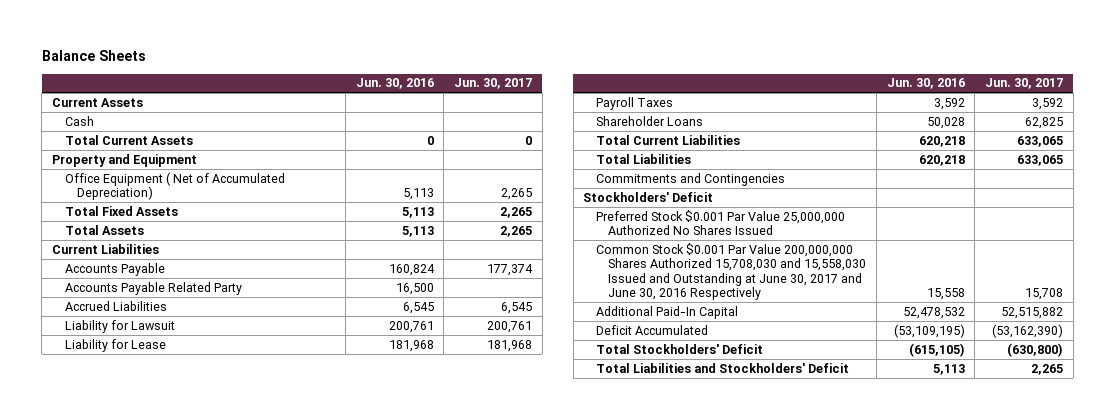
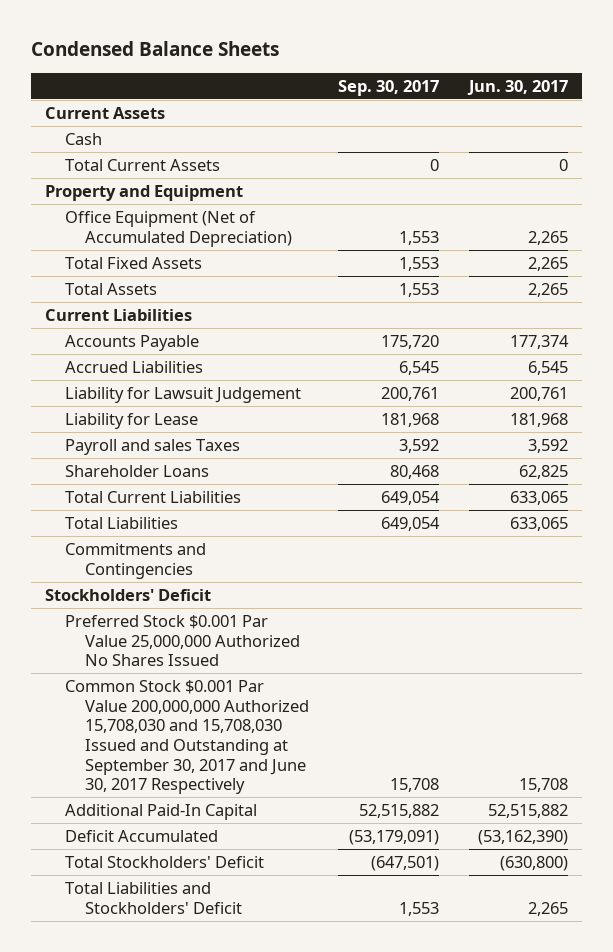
[41,50,146,62] Balance Sheets -> [30,41,279,57] Condensed Balance Sheets
[355,78,434,90] Jun. 30, 2016 -> none
none -> [338,79,440,96] Sep. 30, 2017
[64,171,285,201] Office Equipment ( Net of Accumulated Depreciation) -> [65,210,292,247] Office Equipment (Net of Accumulated Depreciation)
[64,281,242,295] Accounts Payable Related Party -> none
[64,319,175,333] Liability for Lawsuit -> [65,386,302,403] Liability for Lawsuit Judgement
[595,96,673,110] Payroll Taxes -> [65,438,241,455] Payroll and sales Taxes
[595,242,867,300] Common Stock $0.001 Par Value 200,000,000 Shares Authorized 15,708,030 and 15,558,030 Issued and Outstanding at June 30, 2017 and June 30, 2016 Respectively -> [65,679,309,795] Common Stock $0.001 Par Value 200,000,000 Authorized 15,708,030 and 15,708,030 Issued and Outstanding at September 30, 2017 and June 30, 2017 Respectively

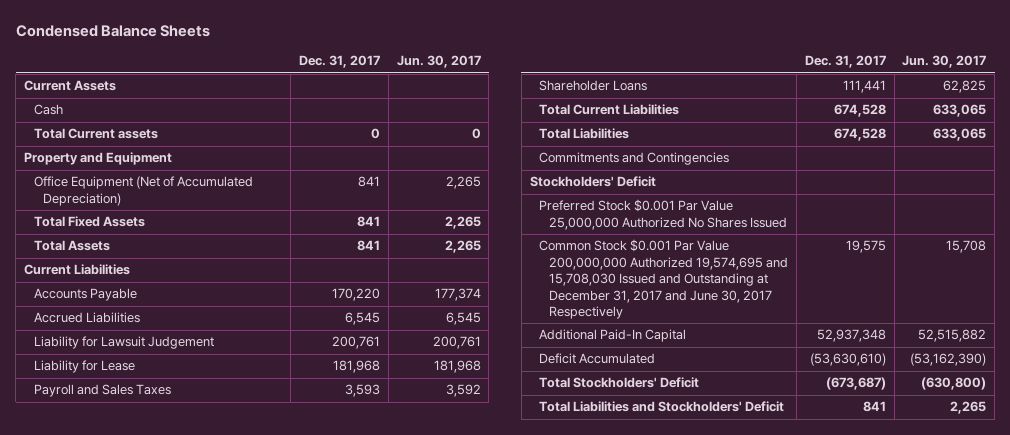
[338,79,440,96] Sep. 30, 2017 -> none
none -> [298,55,380,69] Dec. 31, 2017
[65,158,221,171] Total Current Assets -> [33,128,158,140] Total Current assets
[65,438,241,455] Payroll and sales Taxes -> [33,384,171,398] Payroll and Sales Taxes
[65,679,309,795] Common Stock $0.001 Par Value 200,000,000 Authorized 15,708,030 and 15,708,030 Issued and Outstanding at September 30, 2017 and June 30, 2017 Respectively -> [539,239,788,320] Common Stock $0.001 Par Value 200,000,000 Authorized 19,574,695 and 15,708,030 Issued and Outstanding at December 31, 2017 and June 30, 2017 Respectively

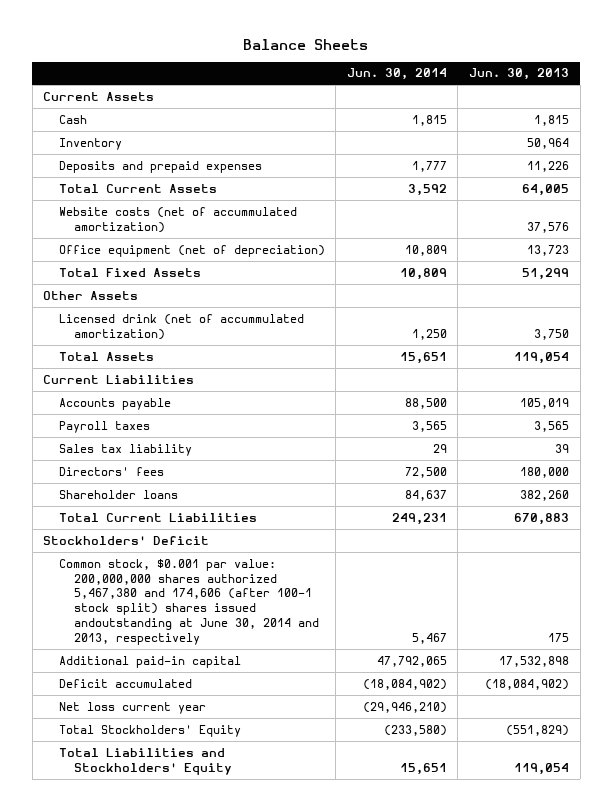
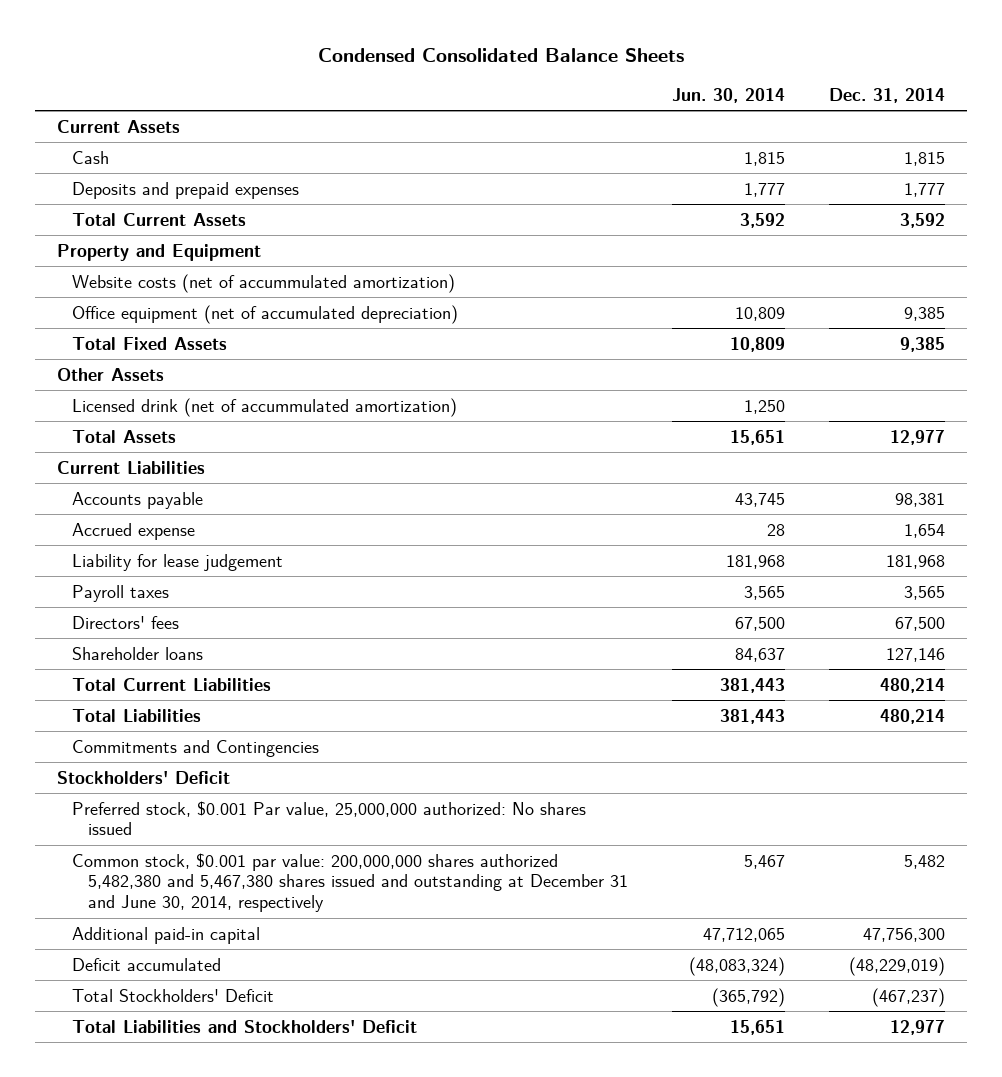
[243,38,369,50] Balance Sheets -> [317,47,684,62] Condensed Consolidated Balance Sheets
[469,68,570,81] Jun. 30, 2013 -> none
none -> [828,87,945,103] Dec. 31, 2014
[58,137,122,150] Inventory -> none
none -> [56,243,261,261] Property and Equipment
[58,244,325,257] Office equipment (net of depreciation) -> [72,304,459,324] Office equipment (net of accumulated depreciation)
[404,397,447,409] 88,500 -> [734,492,785,507] 43,745
none -> [72,522,196,540] Accrued expense
none -> [72,553,284,571] Liability for lease judgement
[58,443,192,456] Sales tax liability -> none
[404,466,447,478] 72,500 -> [734,616,785,631] 67,500
[391,512,447,525] 249,231 -> [719,677,785,693] 381,443
none -> [72,708,202,722] Total Liabilities
none -> [72,739,320,757] Commitments and Contingencies
[58,701,206,714] Net loss current year -> none
none -> [72,800,587,836] Preferred stock, $0.001 Par value, 25,000,000 authorized: No shares issued
[58,558,320,645] Common stock, $0.001 par value: 200,000,000 shares authorized 5,467,380 and 174,606 (after 100-1 stock split) shares issued andoutstanding at June 30, 2014 and 2013, respectively -> [72,852,628,913] Common stock, $0.001 par value: 200,000,000 shares authorized 5,482,380 and 5,467,380 shares issued and outstanding at December 31 and June 30, 2014, respectively
[376,655,447,667] 47,792,065 -> [702,927,785,942] 47,712,065
[362,678,447,690] (18,084,902) -> [688,956,785,976] (48,083,324)
[58,724,241,737] Total Stockholders' Equity -> [72,988,275,1002] Total Stockholders' Deficit
[383,724,447,736] (233,580) -> [711,987,785,1007] (365,792)
[58,747,233,775] Total Liabilities and Stockholders' Equity -> [72,1019,418,1033] Total Liabilities and Stockholders' Deficit

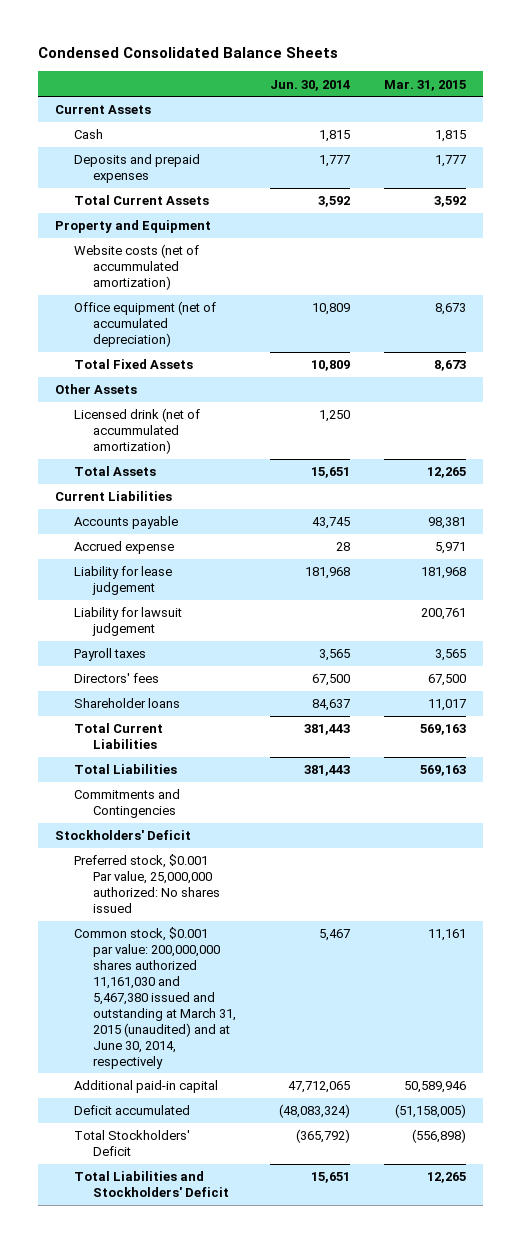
[828,87,945,103] Dec. 31, 2014 -> none
none -> [383,79,466,91] Mar. 31, 2015
none -> [73,607,182,637] Liability for lawsuit judgement
[72,852,628,913] Common stock, $0.001 par value: 200,000,000 shares authorized 5,482,380 and 5,467,380 shares issued and outstanding at December 31 and June 30, 2014, respectively -> [73,927,236,1069] Common stock, $0.001 par value: 200,000,000 shares authorized 11,161,030 and 5,467,380 issued and outstanding at March 31, 2015 (unaudited) and at June 30, 2014, respectively

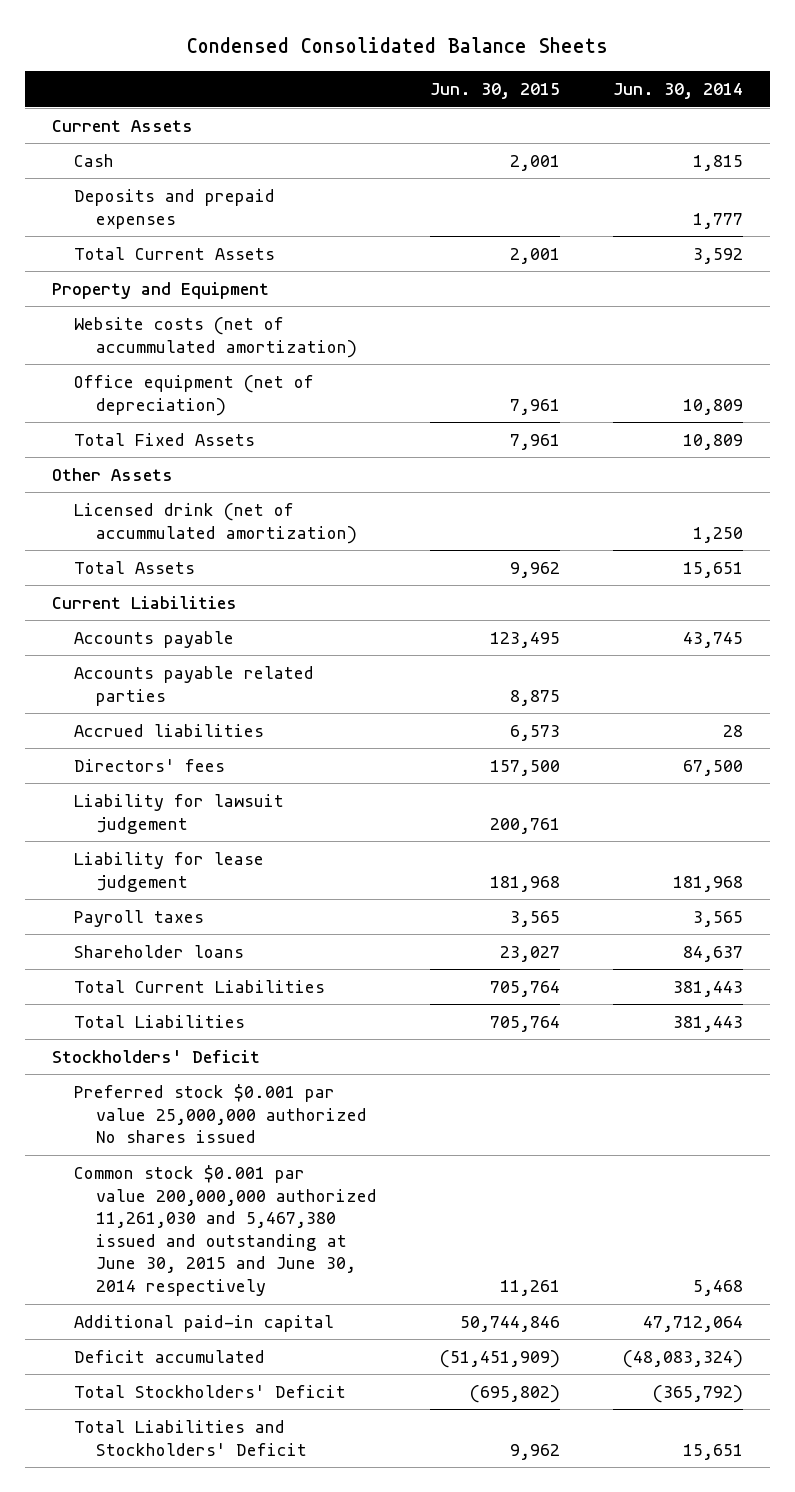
[383,79,466,91] Mar. 31, 2015 -> none
none -> [430,83,561,100] Jun. 30, 2015
[73,301,216,348] Office equipment (net of accumulated depreciation) -> [73,374,314,416] Office equipment (net of depreciation)
none -> [73,665,314,706] Accounts payable related parties
[73,541,174,555] Accrued expense -> [73,723,264,737] Accrued liabilities
[73,673,159,684] Directors' fees -> [73,758,225,772] Directors' fees
[73,566,172,596] Liability for lease judgement -> [73,851,264,892] Liability for lease judgement
[73,789,180,819] Commitments and Contingencies -> none
[73,854,220,913] Preferred stock, $0.001 Par value, 25,000,000 authorized: No shares issued -> [73,1083,367,1144] Preferred stock $0.001 par value 25,000,000 authorized No shares issued
[73,927,236,1069] Common stock, $0.001 par value: 200,000,000 shares authorized 11,161,030 and 5,467,380 issued and outstanding at March 31, 2015 (unaudited) and at June 30, 2014, respectively -> [73,1164,377,1297] Common stock $0.001 par value 200,000,000 authorized 11,261,030 and 5,467,380 issued and outstanding at June 30, 2015 and June 30, 2014 respectively
[318,929,350,942] 5,467 -> [693,1280,744,1297] 5,468
[287,1081,350,1094] 47,712,065 -> [643,1315,744,1332] 47,712,064

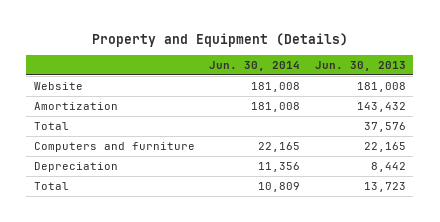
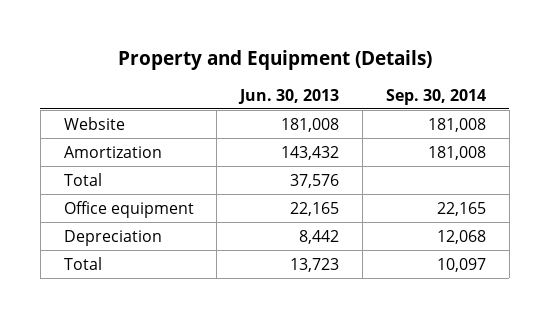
[209,60,301,71] Jun. 30, 2014 -> none
none -> [385,88,486,105] Sep. 30, 2014
[33,142,195,153] Computers and furniture -> [63,200,194,218] Office equipment

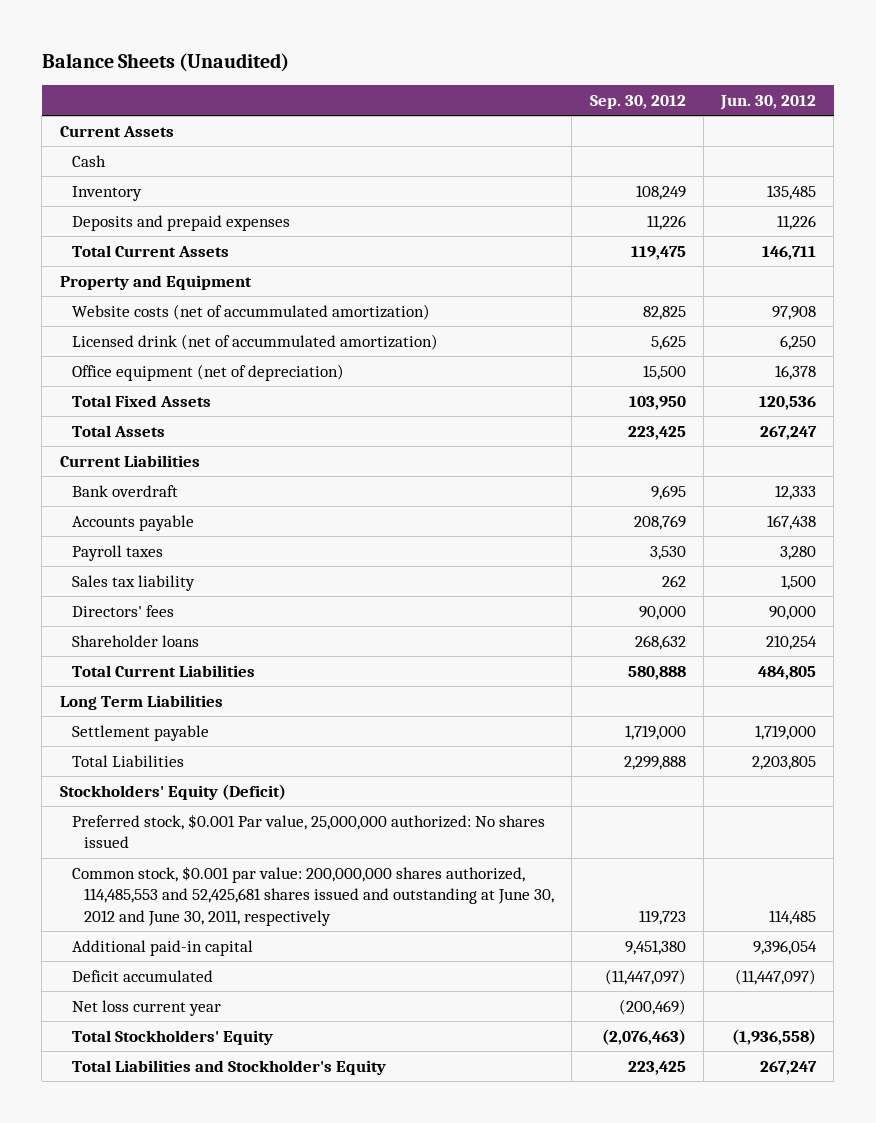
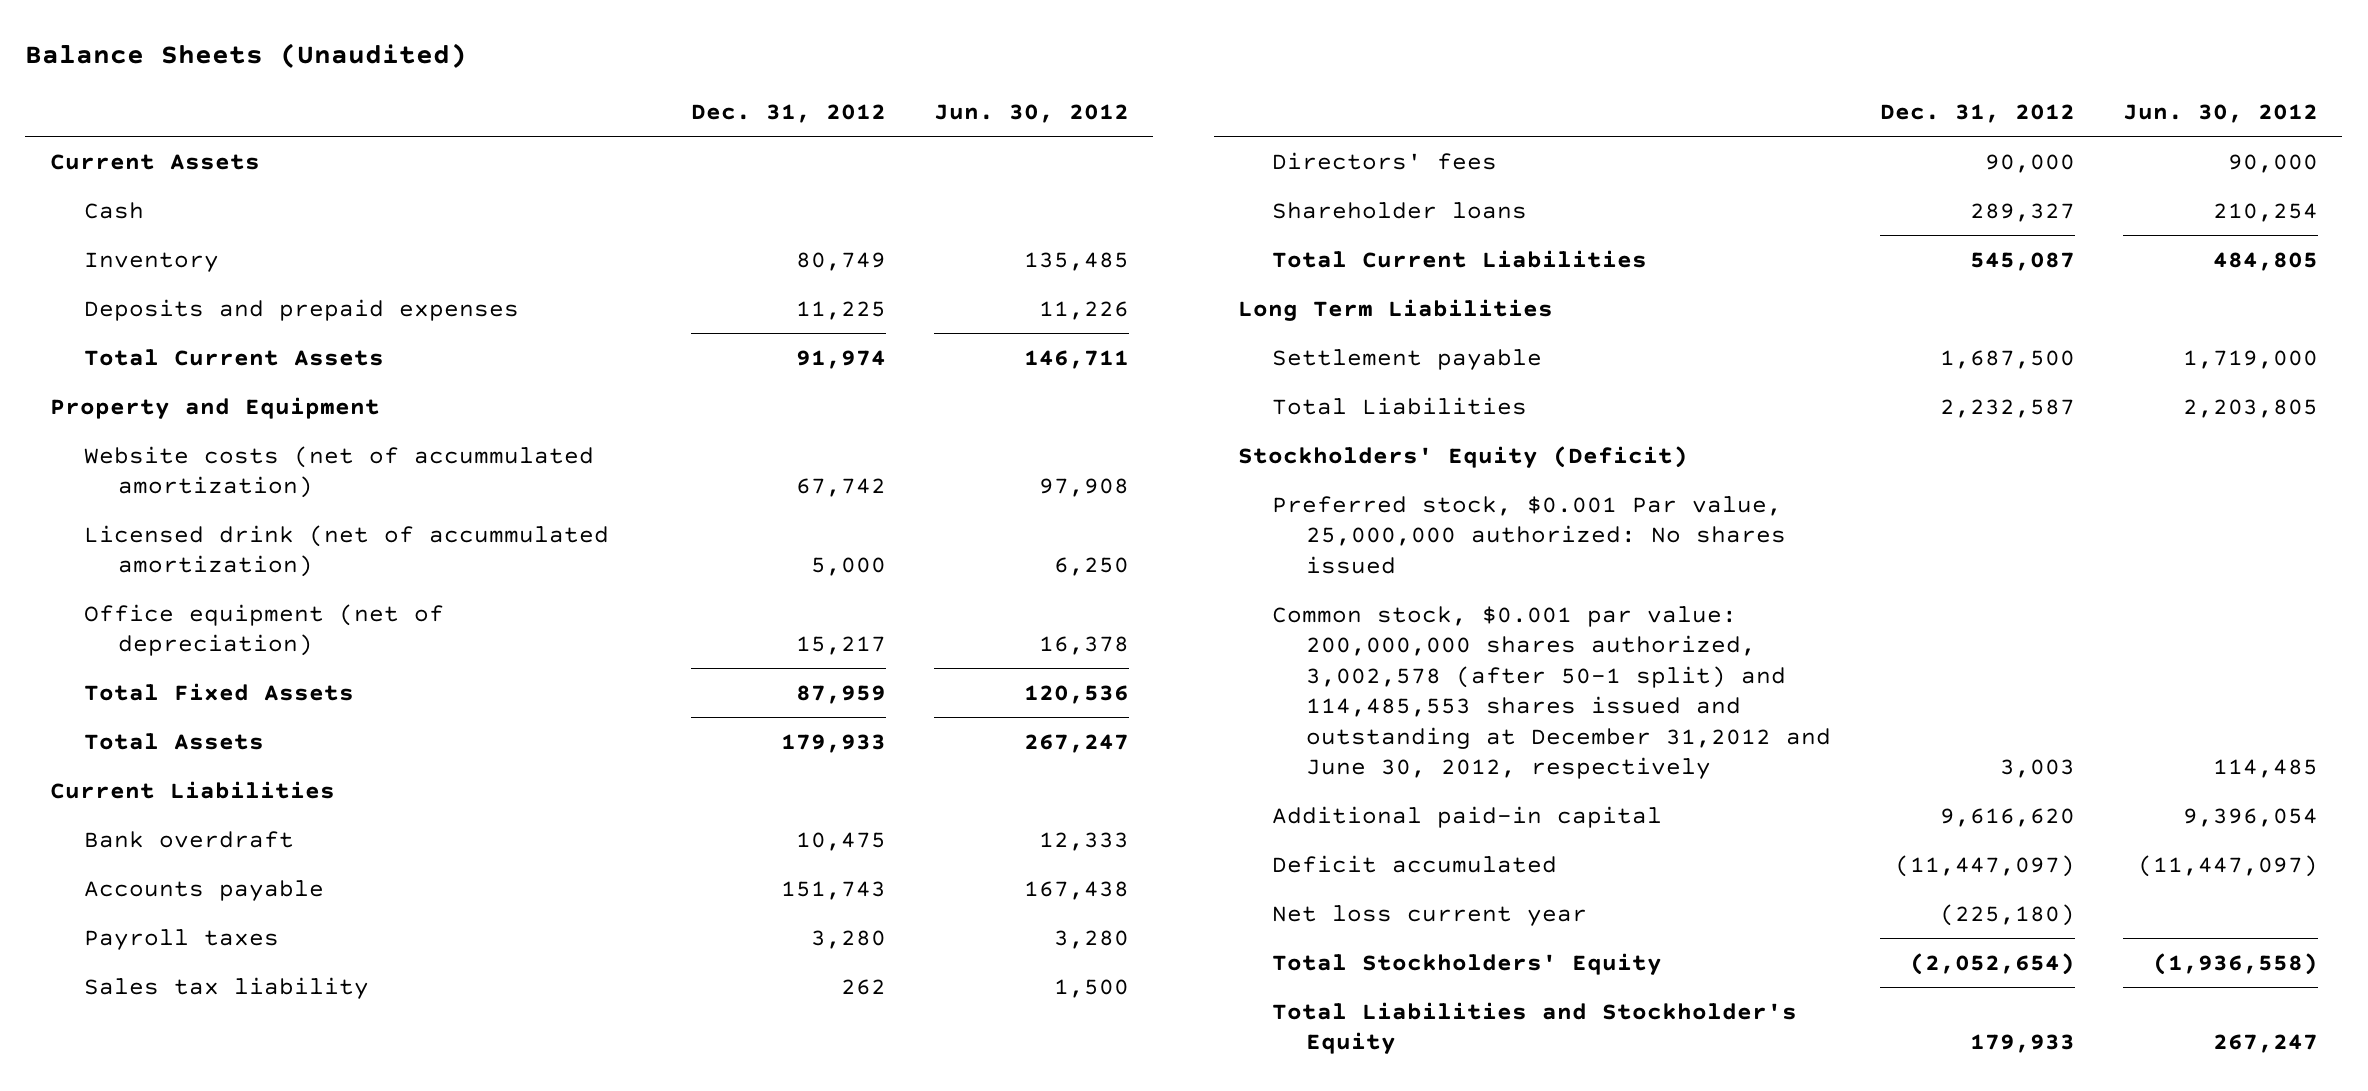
[589,94,686,109] Sep. 30, 2012 -> none
none -> [690,104,886,124] Dec. 31, 2012
[71,865,555,927] Common stock, $0.001 par value: 200,000,000 shares authorized, 114,485,553 and 52,425,681 shares issued and outstanding at June 30, 2012 and June 30, 2011, respectively -> [1272,605,1832,780] Common stock, $0.001 par value: 200,000,000 shares authorized, 3,002,578 (after 50-1 split) and 114,485,553 shares issued and outstanding at December 31,2012 and June 30, 2012, respectively

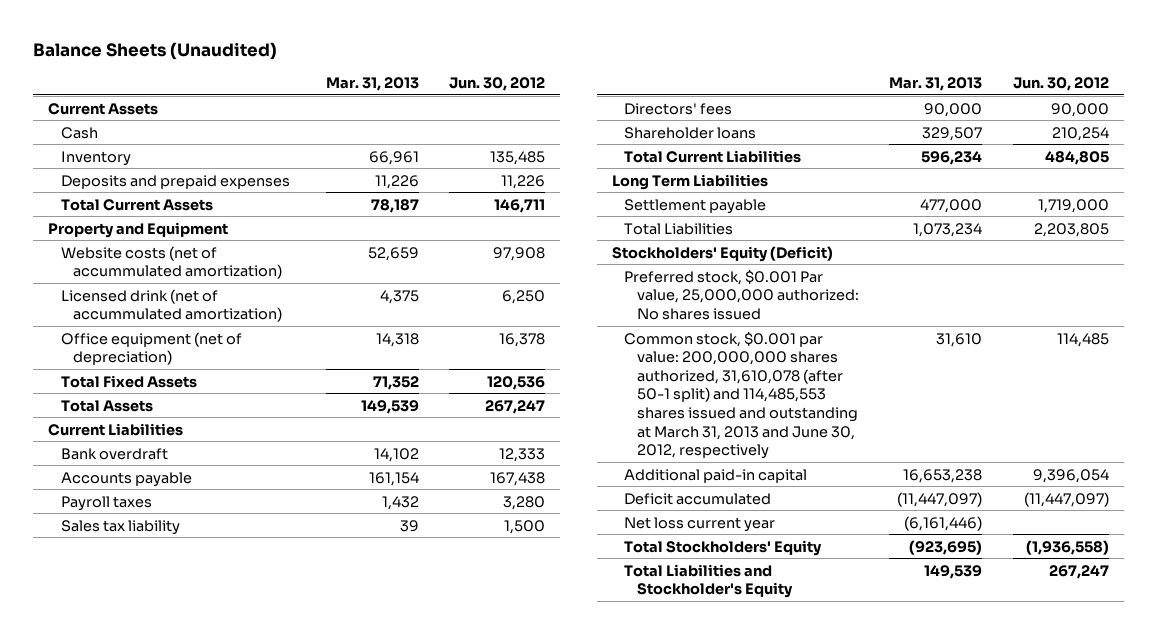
[690,104,886,124] Dec. 31, 2012 -> none
none -> [325,76,419,91] Mar. 31, 2013
[1272,605,1832,780] Common stock, $0.001 par value: 200,000,000 shares authorized, 3,002,578 (after 50-1 split) and 114,485,553 shares issued and outstanding at December 31,2012 and June 30, 2012, respectively -> [624,331,859,460] Common stock, $0.001 par value: 200,000,000 shares authorized, 31,610,078 (after 50-1 split) and 114,485,553 shares issued and outstanding at March 31, 2013 and June 30, 2012, respectively

